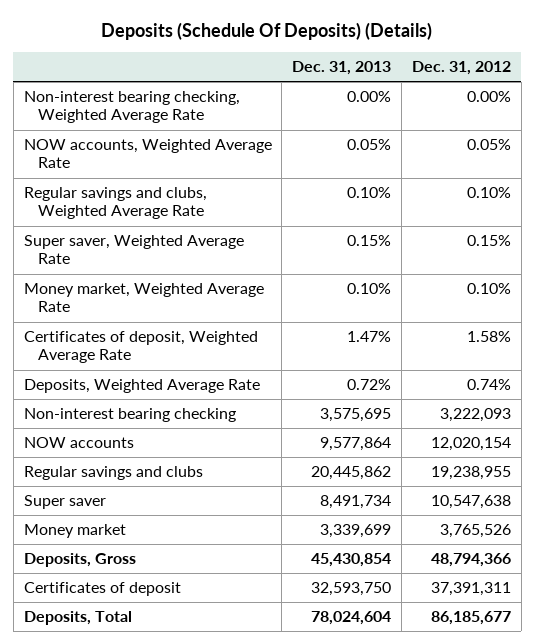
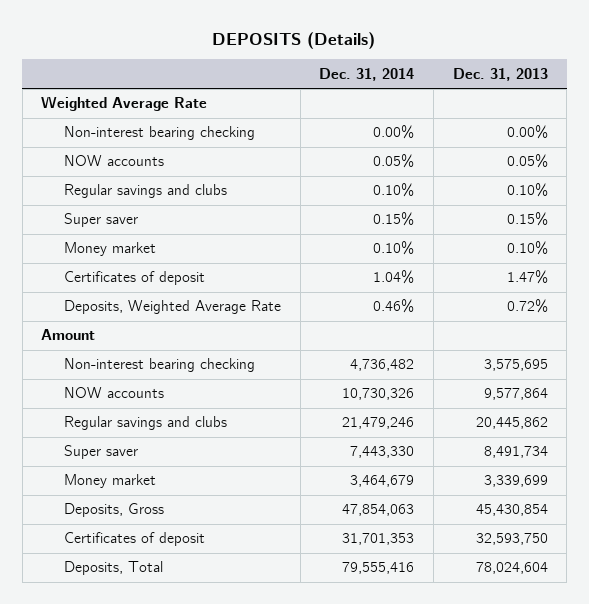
[101,21,433,40] Deposits (Schedule Of Deposits) (Details) -> [212,31,376,49] DEPOSITS (Details)
[411,61,511,76] Dec. 31, 2012 -> none
none -> [319,67,415,81] Dec. 31, 2014
none -> [41,96,208,112] Weighted Average Rate
[23,91,240,124] Non-interest bearing checking, Weighted Average Rate -> [64,126,256,141] Non-interest bearing checking
[23,139,272,169] NOW accounts, Weighted Average Rate -> [64,155,165,167] NOW accounts
[23,187,207,220] Regular savings and clubs, Weighted Average Rate -> [64,184,228,199] Regular savings and clubs
[23,235,244,265] Super saver, Weighted Average Rate -> [64,213,139,228] Super saver
[23,283,264,313] Money market, Weighted Average Rate -> [64,242,157,257] Money market
[23,331,258,364] Certificates of deposit, Weighted Average Rate -> [64,271,206,286] Certificates of deposit
none -> [41,329,96,341] Amount

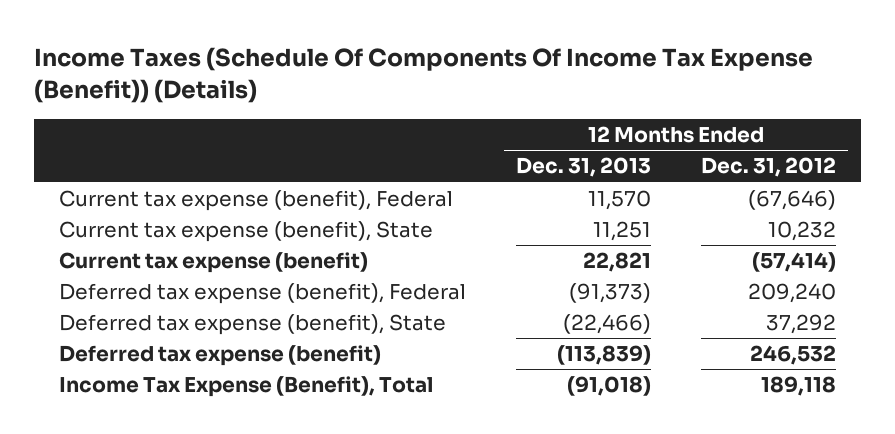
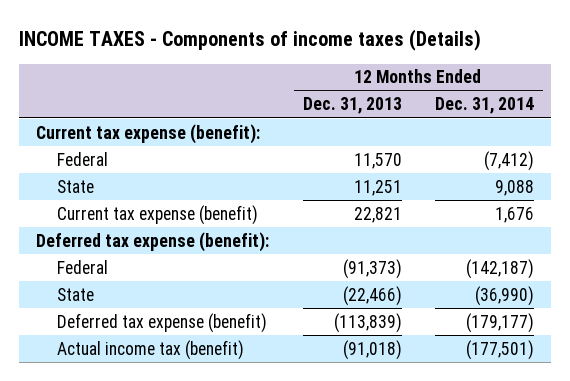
[34,47,814,104] Income Taxes (Schedule Of Components Of Income Tax Expense (Benefit)) (Details) -> [19,29,482,52] INCOME TAXES - Components of income taxes (Details)
[701,157,837,178] Dec. 31, 2012 -> none
none -> [435,97,535,115] Dec. 31, 2014
none -> [35,123,260,144] Current tax expense (benefit):
[59,190,454,212] Current tax expense (benefit), Federal -> [56,151,108,166] Federal
[59,221,434,243] Current tax expense (benefit), State -> [56,179,94,193] State
none -> [35,231,269,252] Deferred tax expense (benefit):
[59,283,467,305] Deferred tax expense (benefit), Federal -> [56,259,108,274] Federal
[59,314,447,336] Deferred tax expense (benefit), State -> [56,287,94,301] State
[59,376,434,398] Income Tax Expense (Benefit), Total -> [56,339,244,360] Actual income tax (benefit)

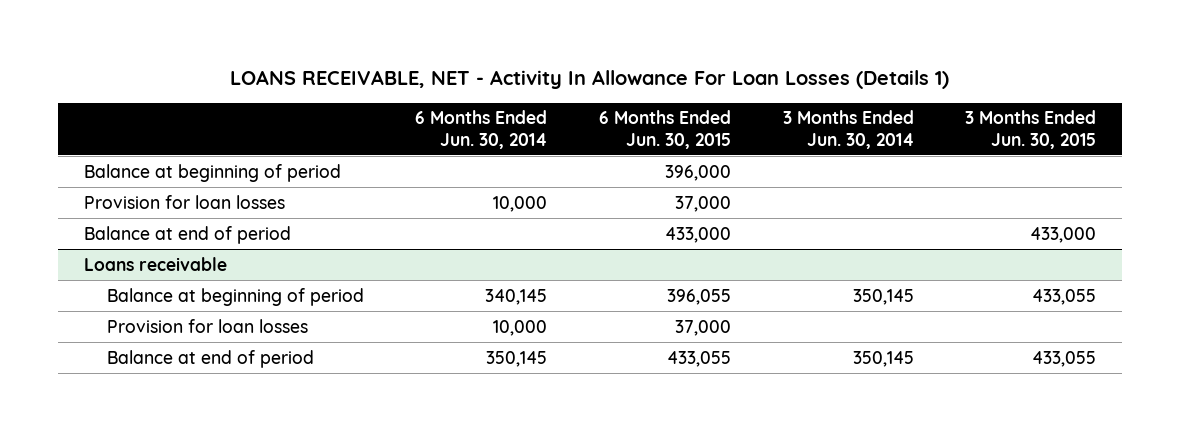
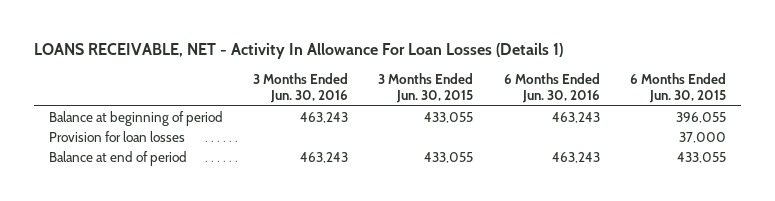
[415,110,548,149] 6 Months Ended Jun. 30, 2014 -> none
[782,110,914,149] 3 Months Ended Jun. 30, 2014 -> none
none -> [253,72,349,104] 3 Months Ended Jun. 30, 2016
none -> [503,72,600,104] 6 Months Ended Jun. 30, 2016
[83,163,341,182] Balance at beginning of period -> none
[83,194,285,209] Provision for loan losses -> none
[83,225,291,244] Balance at end of period -> none
[83,256,227,271] Loans receivable -> none

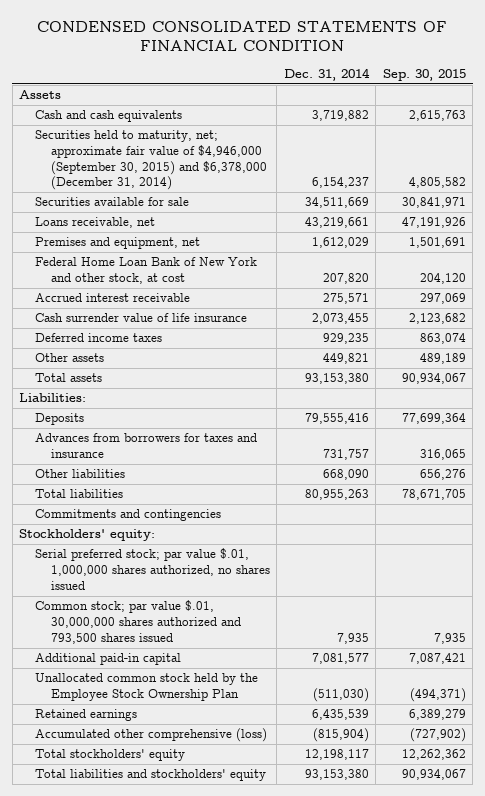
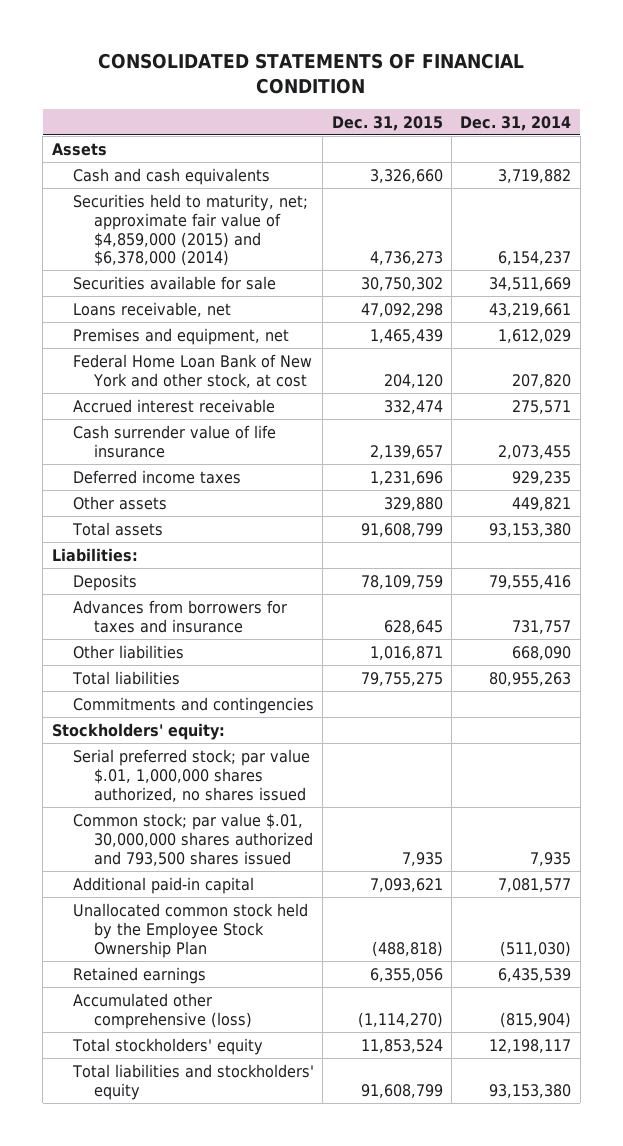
[37,20,448,51] CONDENSED CONSOLIDATED STATEMENTS OF FINANCIAL CONDITION -> [98,52,525,94] CONSOLIDATED STATEMENTS OF FINANCIAL CONDITION
[382,68,466,81] Sep. 30, 2015 -> none
none -> [331,115,443,131] Dec. 31, 2015
[35,130,267,191] Securities held to maturity, net; approximate fair value of $4,946,000 (September 30, 2015) and $6,378,000 (December 31, 2014) -> [72,193,308,267] Securities held to maturity, net; approximate fair value of $4,859,000 (2015) and $6,378,000 (2014)

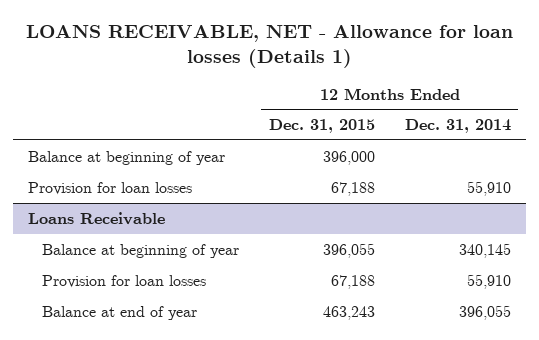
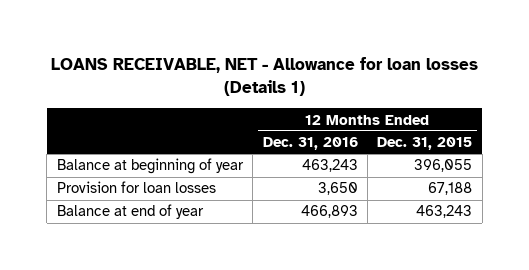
[404,119,511,134] Dec. 31, 2014 -> none
none -> [262,137,358,151] Dec. 31, 2016
[28,150,226,165] Balance at beginning of year -> none
[28,181,193,195] Provision for loan losses -> none
[28,211,166,225] Loans Receivable -> none

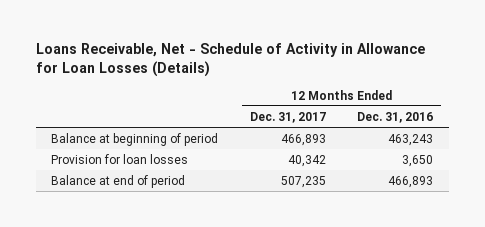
[50,57,478,97] LOANS RECEIVABLE, NET - Allowance for loan losses (Details 1) -> [35,43,425,77] Loans Receivable, Net - Schedule of Activity in Allowance for Loan Losses (Details)
[377,137,473,151] Dec. 31, 2015 -> none
none -> [249,111,326,123] Dec. 31, 2017
[56,158,244,175] Balance at beginning of year -> [51,132,219,146] Balance at beginning of period
[56,204,204,220] Balance at end of year -> [51,174,186,188] Balance at end of period

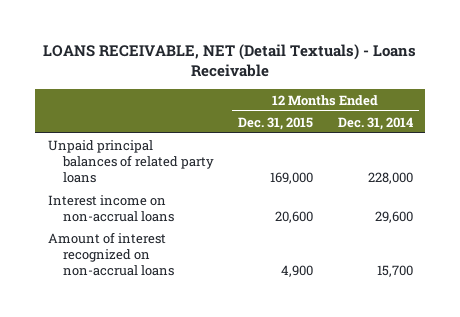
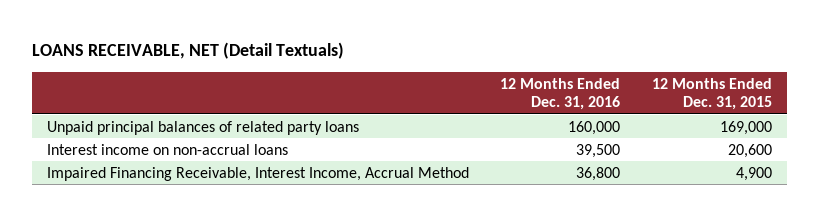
[43,43,417,77] LOANS RECEIVABLE, NET (Detail Textuals) - Loans Receivable -> [31,42,344,60] LOANS RECEIVABLE, NET (Detail Textuals)
[337,116,413,130] Dec. 31, 2014 -> none
none -> [500,77,621,111] 12 Months Ended Dec. 31, 2016
[47,231,175,277] Amount of interest recognized on non-accrual loans -> [47,166,470,181] Impaired Financing Receivable, Interest Income, Accrual Method

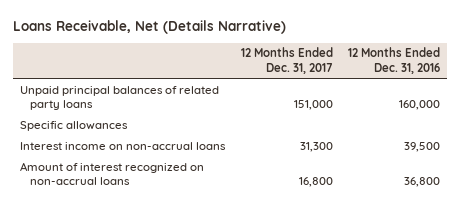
[31,42,344,60] LOANS RECEIVABLE, NET (Detail Textuals) -> [12,19,286,34] Loans Receivable, Net (Details Narrative)
[651,77,772,111] 12 Months Ended Dec. 31, 2015 -> none
none -> [240,47,333,74] 12 Months Ended Dec. 31, 2017
none -> [20,120,129,131] Specific allowances
[47,166,470,181] Impaired Financing Receivable, Interest Income, Accrual Method -> [20,161,205,186] Amount of interest recognized on non-accrual loans

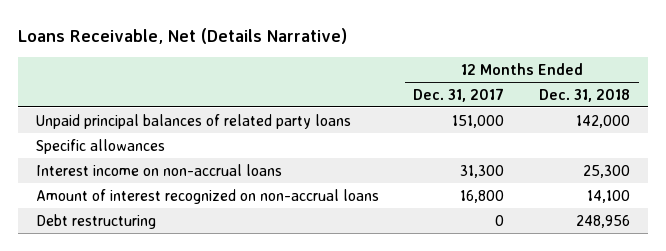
[347,47,440,74] 12 Months Ended Dec. 31, 2016 -> none
none -> [539,88,631,102] Dec. 31, 2018
none -> [35,213,156,229] Debt restructuring

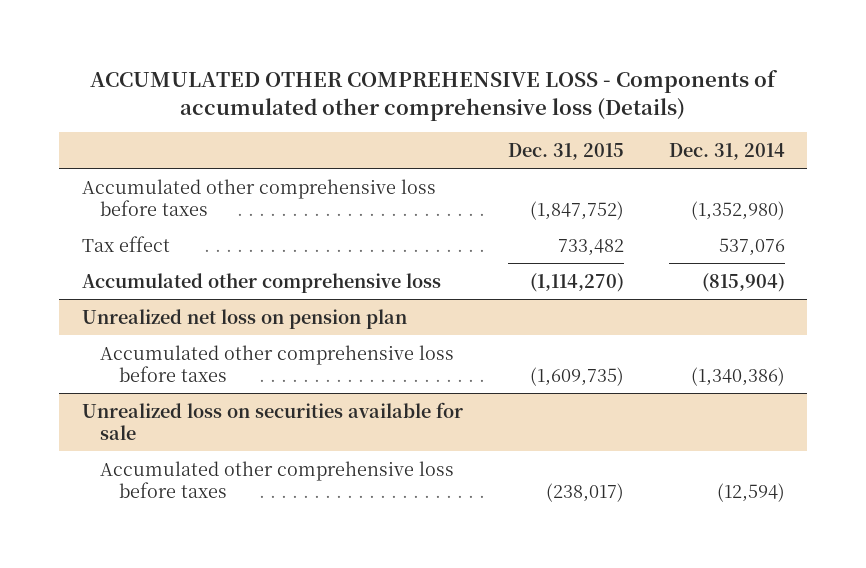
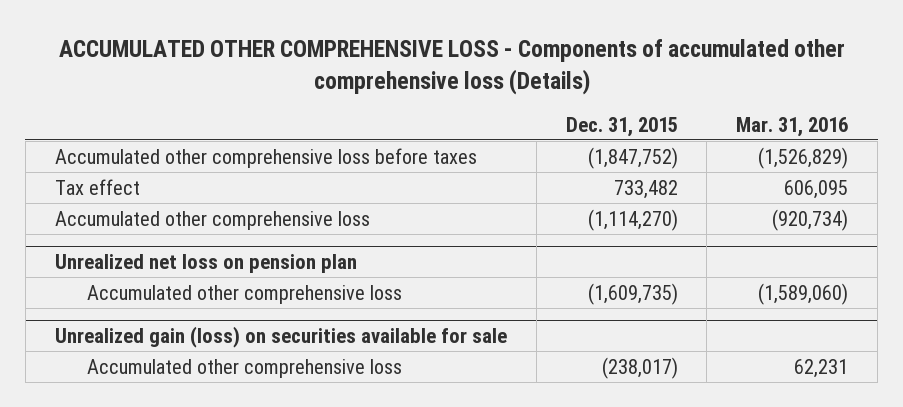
[668,142,785,160] Dec. 31, 2014 -> none
none -> [736,116,849,137] Mar. 31, 2016
[100,344,455,382] Accumulated other comprehensive loss before taxes -> [86,284,402,304] Accumulated other comprehensive loss
[81,401,463,440] Unrealized loss on securities available for sale -> [54,326,507,349] Unrealized gain (loss) on securities available for sale
[100,460,455,498] Accumulated other comprehensive loss before taxes -> [86,358,402,378] Accumulated other comprehensive loss

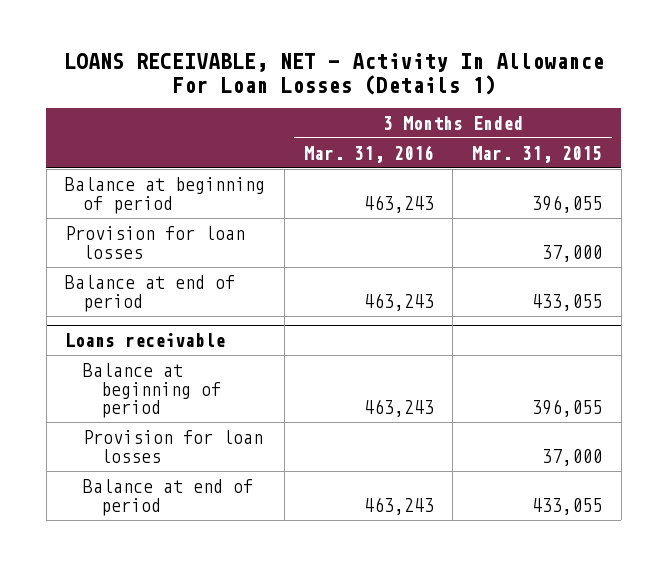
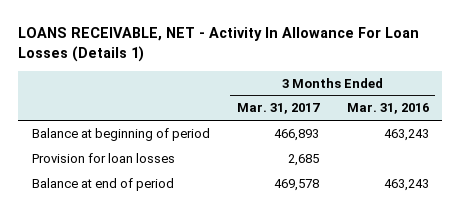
[472,145,603,163] Mar. 31, 2015 -> none
none -> [237,103,321,115] Mar. 31, 2017
[65,333,226,348] Loans receivable -> none
[83,362,222,419] Balance at beginning of period -> none
[83,429,264,463] Provision for loan losses -> none
[83,478,254,516] Balance at end of period -> none

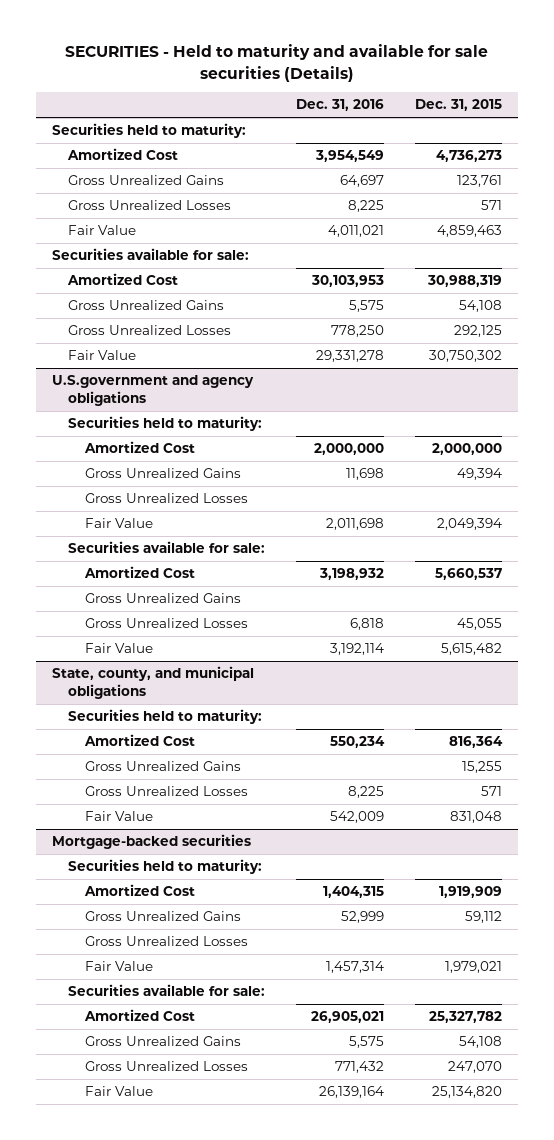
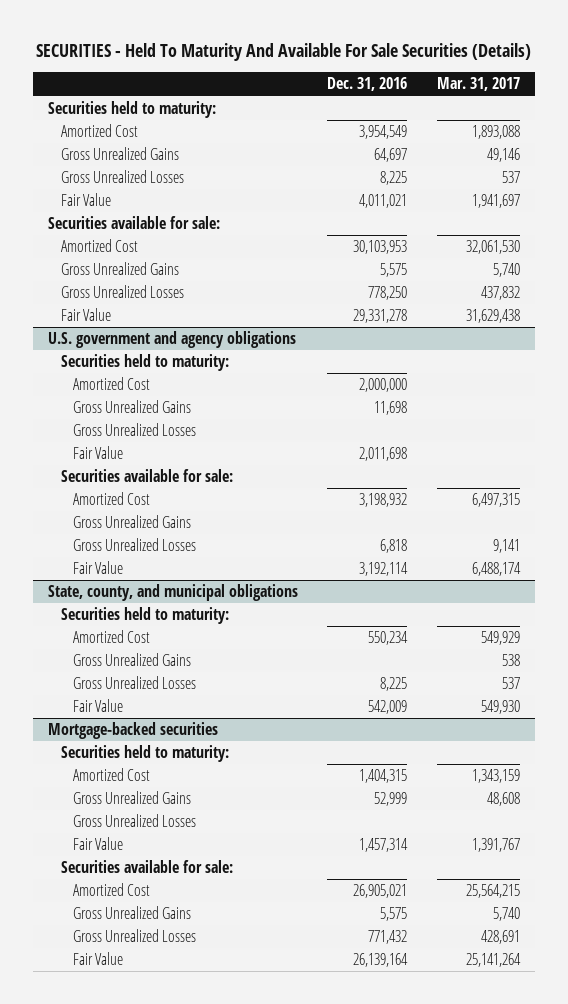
[65,44,489,82] SECURITIES - Held to maturity and available for sale securities (Details) -> [35,42,531,61] SECURITIES - Held To Maturity And Available For Sale Securities (Details)
[415,99,503,112] Dec. 31, 2015 -> none
none -> [436,77,520,92] Mar. 31, 2017
[51,375,254,406] U.S.government and agency obligations -> [47,331,296,349] U.S. government and agency obligations

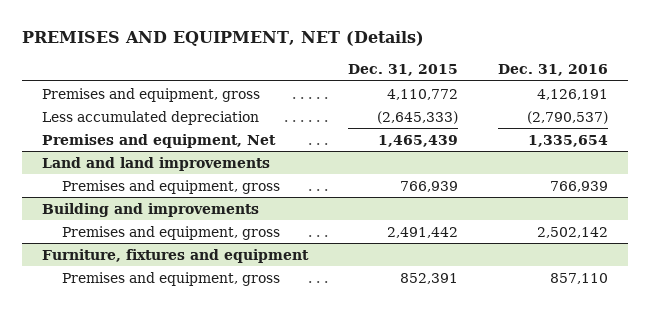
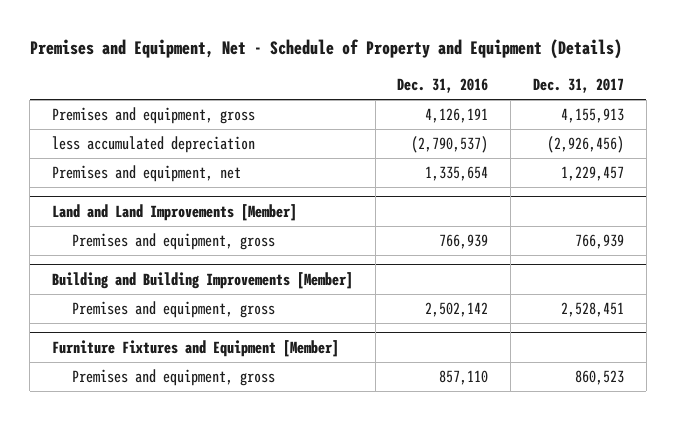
[21,31,424,47] PREMISES AND EQUIPMENT, NET (Details) -> [29,39,622,60] Premises and Equipment, Net - Schedule of Property and Equipment (Details)
[347,64,458,77] Dec. 31, 2015 -> none
none -> [533,78,625,94] Dec. 31, 2017
[41,110,259,125] Less accumulated depreciation -> [51,136,255,154] less accumulated depreciation
[41,133,276,148] Premises and equipment, Net -> [51,165,241,183] Premises and equipment, net
[41,156,270,171] Land and land improvements -> [51,203,297,221] Land and Land Improvements [Member]
[41,202,259,217] Building and improvements -> [51,271,353,289] Building and Building Improvements [Member]
[41,248,309,263] Furniture, fixtures and equipment -> [51,339,339,357] Furniture Fixtures and Equipment [Member]

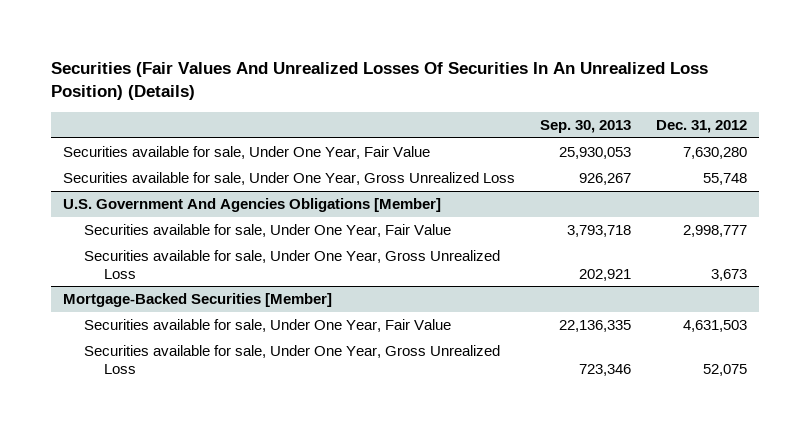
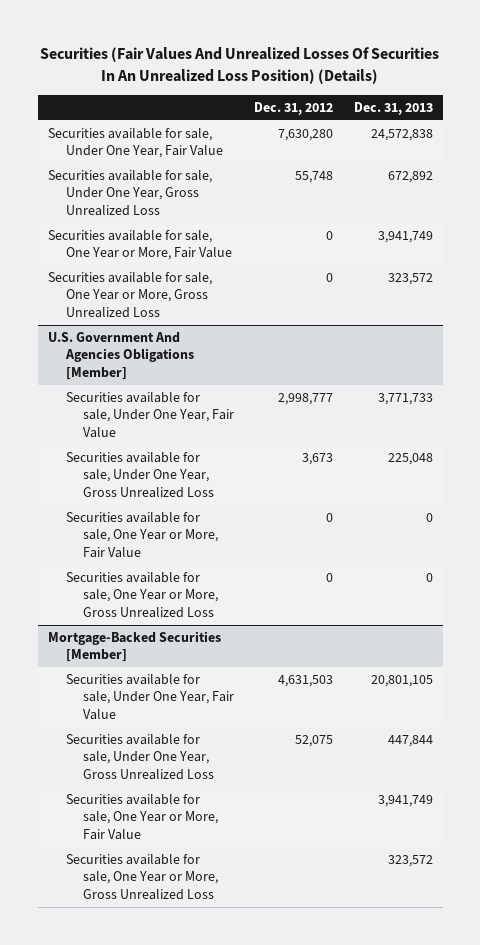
[539,120,631,134] Sep. 30, 2013 -> none
none -> [353,101,433,115] Dec. 31, 2013
none -> [47,229,232,261] Securities available for sale, One Year or More, Fair Value
none -> [47,271,212,318] Securities available for sale, One Year or More, Gross Unrealized Loss
none -> [65,511,219,558] Securities available for sale, One Year or More, Fair Value
none -> [65,571,219,618] Securities available for sale, One Year or More, Gross Unrealized Loss
none -> [65,793,219,840] Securities available for sale, One Year or More, Fair Value
none -> [65,853,219,900] Securities available for sale, One Year or More, Gross Unrealized Loss

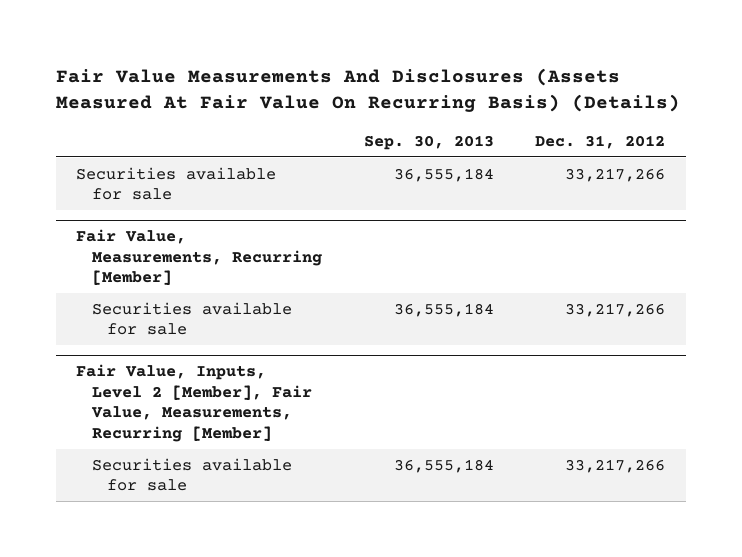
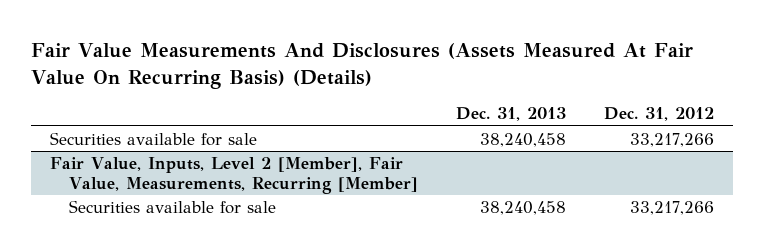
[363,134,494,150] Sep. 30, 2013 -> none
none -> [455,107,566,122] Dec. 31, 2013
[76,228,322,286] Fair Value, Measurements, Recurring [Member] -> none
[91,301,292,336] Securities available for sale -> none

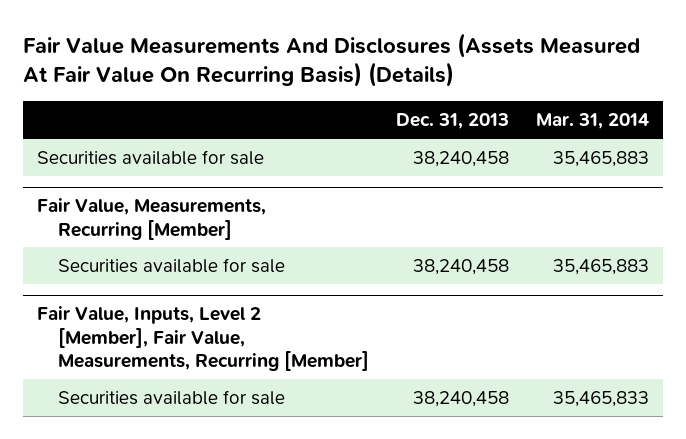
[603,107,714,122] Dec. 31, 2012 -> none
none -> [536,113,650,130] Mar. 31, 2014
none -> [36,198,266,240] Fair Value, Measurements, Recurring [Member]
none -> [57,257,285,273] Securities available for sale

